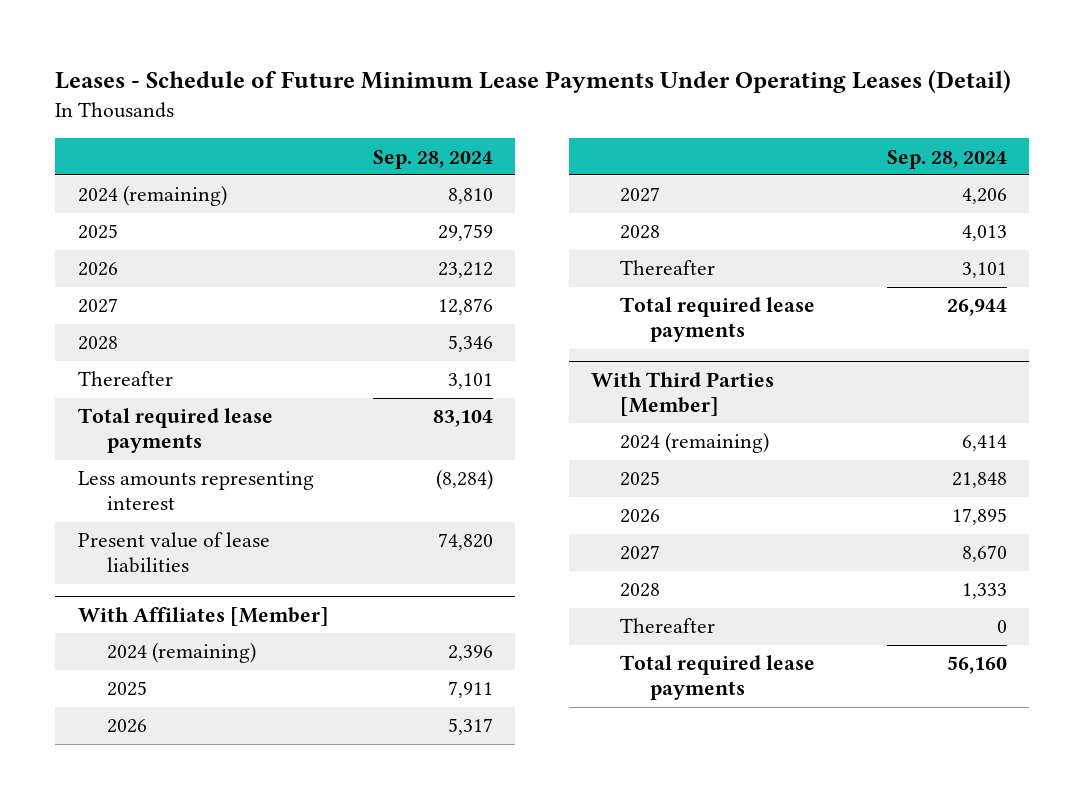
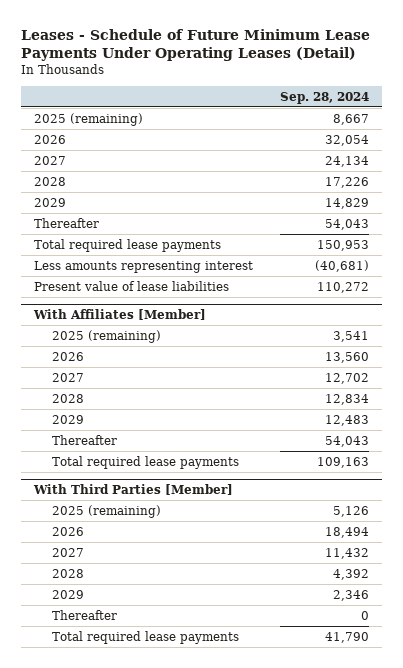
[77,224,118,240] 2025 -> none
[77,185,227,207] 2024 (remaining) -> [34,112,144,126] 2025 (remaining)
[448,188,494,205] 8,810 -> [332,113,369,125] 8,667
[438,262,494,279] 23,212 -> [324,134,369,146] 32,054
[438,298,494,316] 12,876 -> [324,155,369,167] 24,134
[448,335,494,353] 5,346 -> [324,176,369,188] 17,226
none -> [34,197,67,207] 2029
[448,373,494,390] 3,101 -> [324,218,369,230] 54,043
[433,410,494,428] 83,104 -> [316,239,369,251] 150,953
[436,469,494,491] (8,284) -> [314,259,369,272] (40,681)
[438,533,494,551] 74,820 -> [316,281,369,293] 110,272
[106,681,147,697] 2025 -> none
[106,642,256,664] 2024 (remaining) -> [52,329,162,343] 2025 (remaining)
[448,645,494,662] 2,396 -> [332,330,369,342] 3,541
[448,718,494,736] 5,317 -> [324,351,369,363] 13,560
[961,188,1007,205] 4,206 -> [324,372,369,384] 12,702
[961,225,1007,242] 4,013 -> [324,393,369,405] 12,834
none -> [52,414,85,424] 2029
[961,262,1007,279] 3,101 -> [324,435,369,447] 54,043
[946,299,1007,317] 26,944 -> [316,456,369,468] 109,163
[620,471,661,487] 2025 -> none
[620,432,770,454] 2024 (remaining) -> [52,504,162,518] 2025 (remaining)
[961,435,1007,452] 6,414 -> [332,505,369,517] 5,126
[951,508,1007,526] 17,895 -> [324,526,369,538] 18,494
[961,545,1007,563] 8,670 -> [324,547,369,559] 11,432
[961,583,1007,600] 1,333 -> [332,568,369,580] 4,392
none -> [52,589,85,599] 2029
[946,656,1007,675] 56,160 -> [324,631,369,643] 41,790

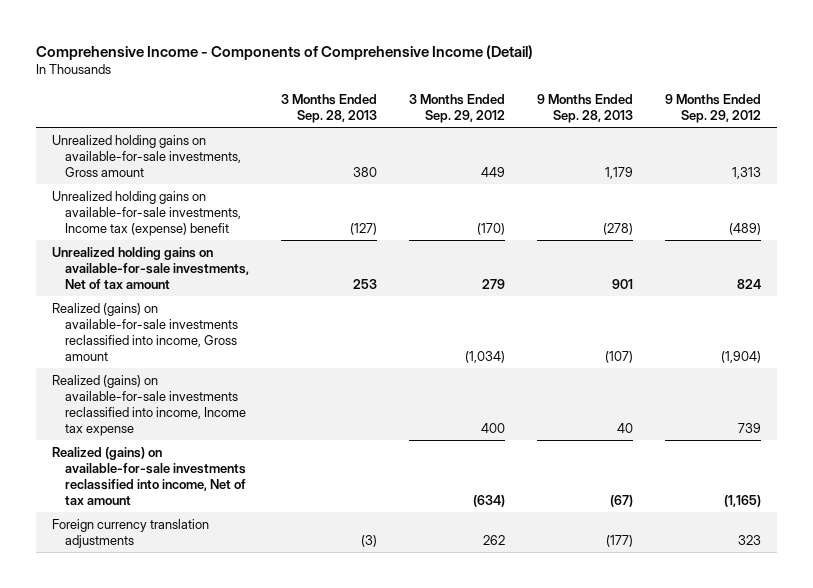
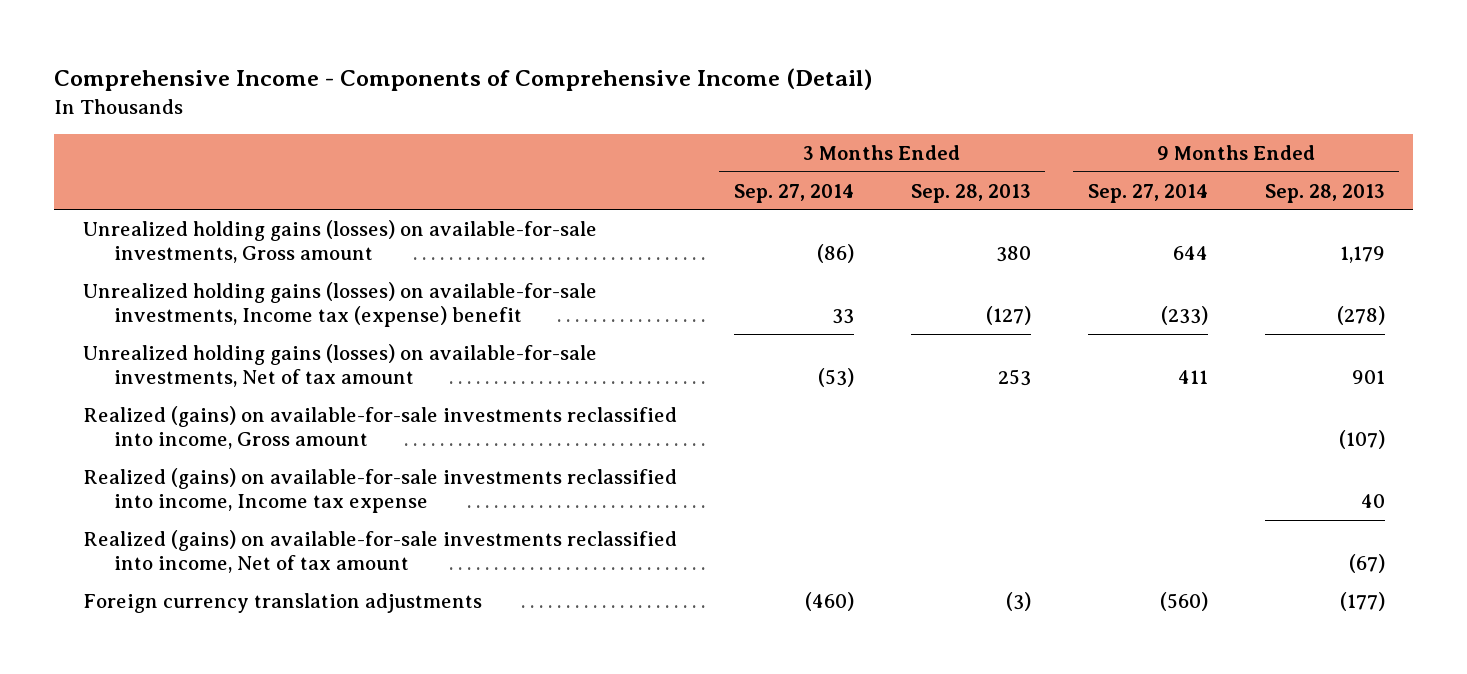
[408,94,505,124] 3 Months Ended Sep. 29, 2012 -> none
[664,94,761,124] 9 Months Ended Sep. 29, 2012 -> none
none -> [733,183,854,203] Sep. 27, 2014
none -> [1087,183,1208,203] Sep. 27, 2014
[52,134,241,177] Unrealized holding gains on available-for-sale investments, Gross amount -> [82,219,597,264] Unrealized holding gains (losses) on available-for-sale investments, Gross amount
[52,190,241,236] Unrealized holding gains on available-for-sale investments, Income tax (expense) benefit -> [82,281,597,328] Unrealized holding gains (losses) on available-for-sale investments, Income tax (expense) benefit
[52,246,249,289] Unrealized holding gains on available-for-sale investments, Net of tax amount -> [82,343,597,388] Unrealized holding gains (losses) on available-for-sale investments, Net of tax amount

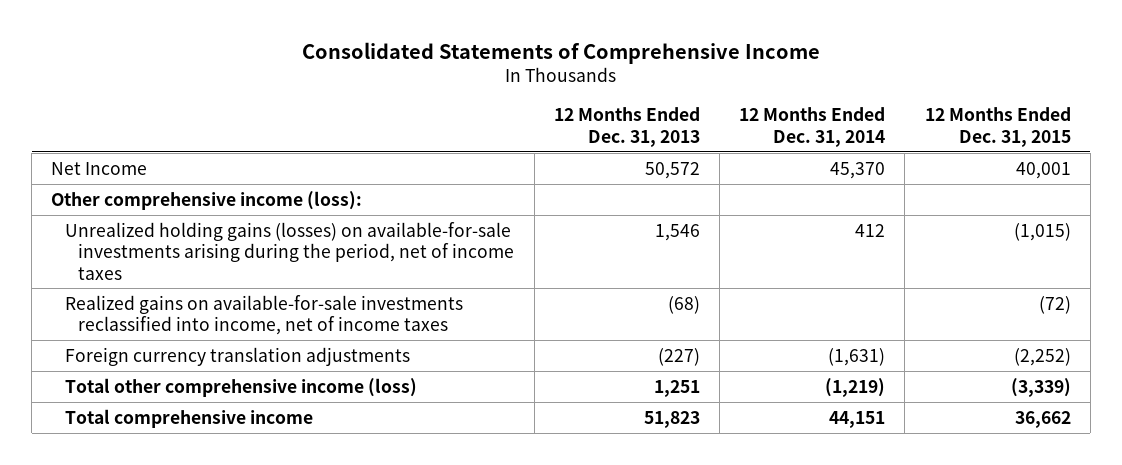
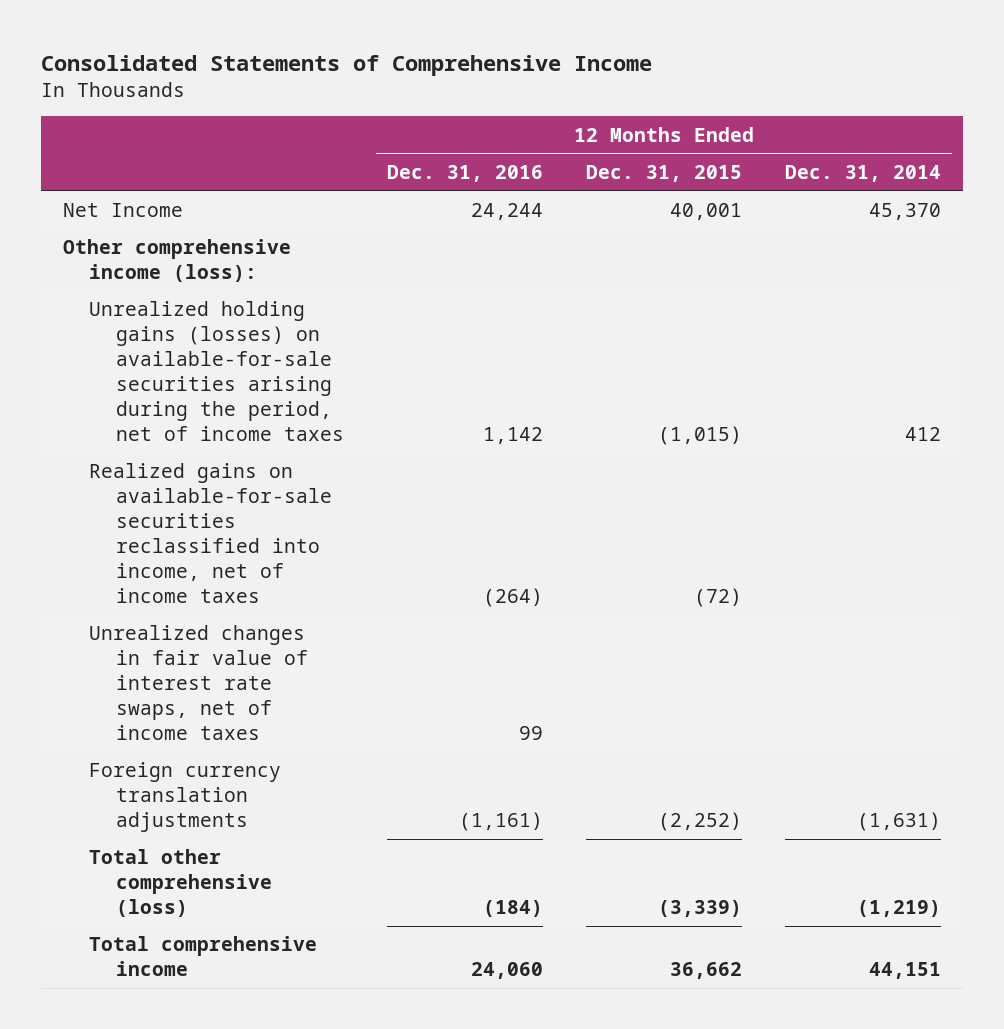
[553,107,700,147] 12 Months Ended Dec. 31, 2013 -> none
none -> [387,165,544,183] Dec. 31, 2016
[64,221,515,280] Unrealized holding gains (losses) on available-for-sale investments arising during the period, net of income taxes -> [89,301,344,442] Unrealized holding gains (losses) on available-for-sale securities arising during the period, net of income taxes
[64,294,463,336] Realized gains on available-for-sale investments reclassified into income, net of income taxes -> [89,463,332,604] Realized gains on available-for-sale securities reclassified into income, net of income taxes
none -> [89,625,308,741] Unrealized changes in fair value of interest rate swaps, net of income taxes
[64,377,417,397] Total other comprehensive income (loss) -> [89,849,272,918] Total other comprehensive (loss)

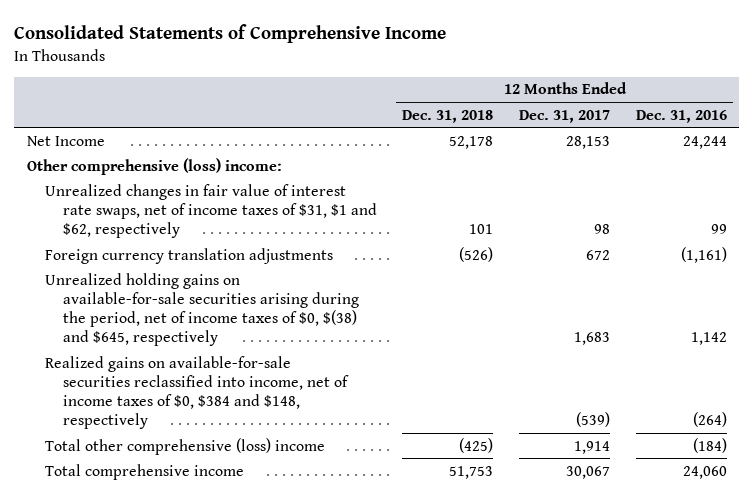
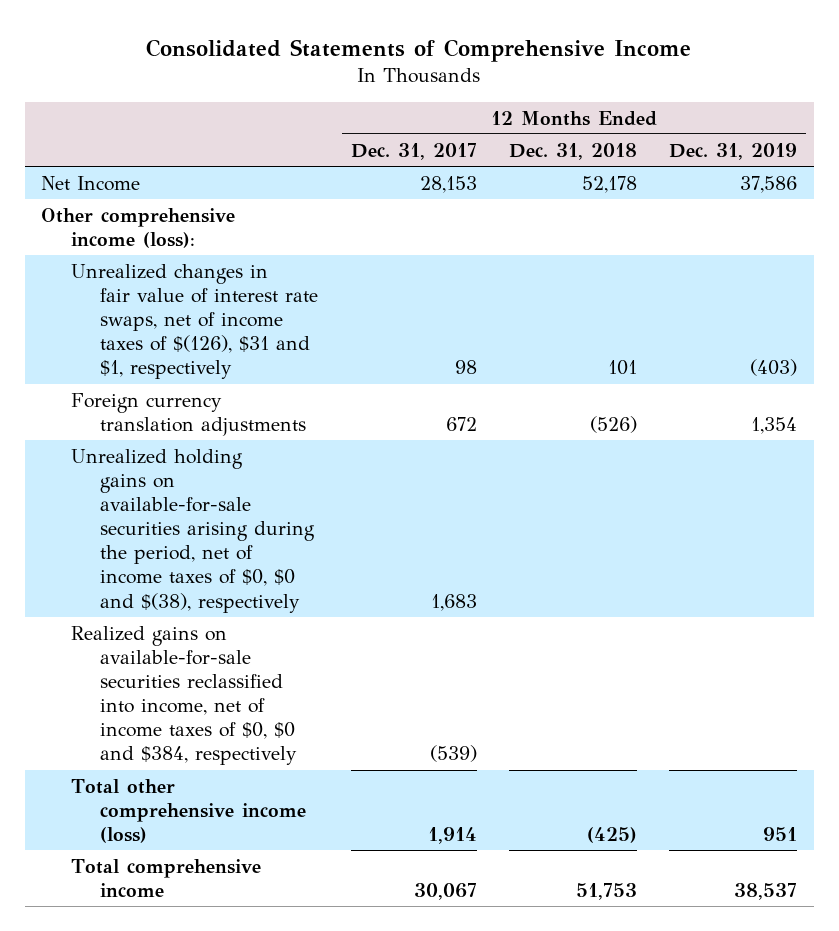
[635,109,727,123] Dec. 31, 2016 -> none
none -> [669,142,798,160] Dec. 31, 2019
[27,157,283,175] Other comprehensive (loss) income: -> [41,207,236,248] Other comprehensive income (loss):
[45,183,377,238] Unrealized changes in fair value of interest rate swaps, net of income taxes of $31, $1 and $62, respectively -> [70,263,319,380] Unrealized changes in fair value of interest rate swaps, net of income taxes of $(126), $31 and $1, respectively
[45,272,359,347] Unrealized holding gains on available-for-sale securities arising during the period, net of income taxes of $0, $(38) and $645, respectively -> [70,448,316,613] Unrealized holding gains on available-for-sale securities arising during the period, net of income taxes of $0, $0 and $(38), respectively
[45,355,349,430] Realized gains on available-for-sale securities reclassified into income, net of income taxes of $0, $384 and $148, respectively -> [70,625,298,766] Realized gains on available-for-sale securities reclassified into income, net of income taxes of $0, $0 and $384, respectively
[45,437,326,455] Total other comprehensive (loss) income -> [70,778,307,844] Total other comprehensive income (loss)

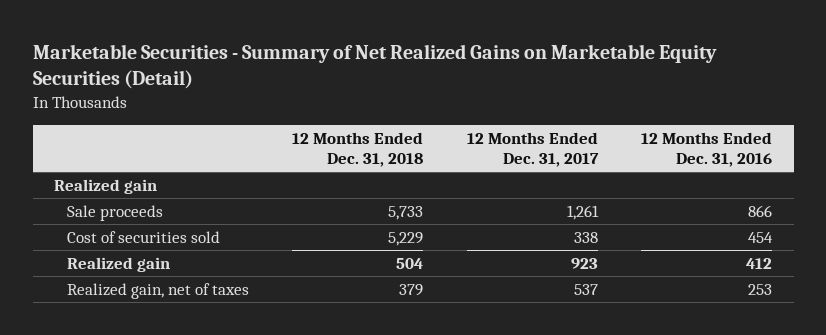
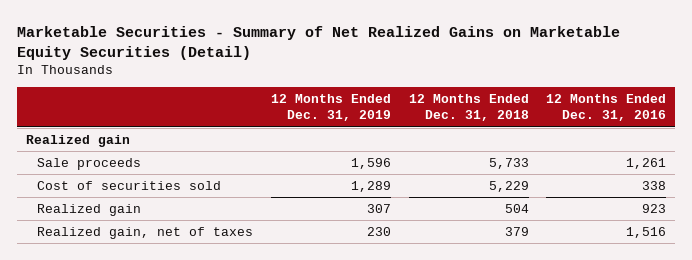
[466,131,599,168] 12 Months Ended Dec. 31, 2017 -> none
none -> [271,94,392,122] 12 Months Ended Dec. 31, 2019
[747,204,772,217] 866 -> [626,157,667,169] 1,261
[747,231,773,243] 454 -> [642,180,667,190] 338
[745,257,772,269] 412 -> [642,203,667,213] 923
[747,283,772,295] 253 -> [626,226,667,238] 1,516

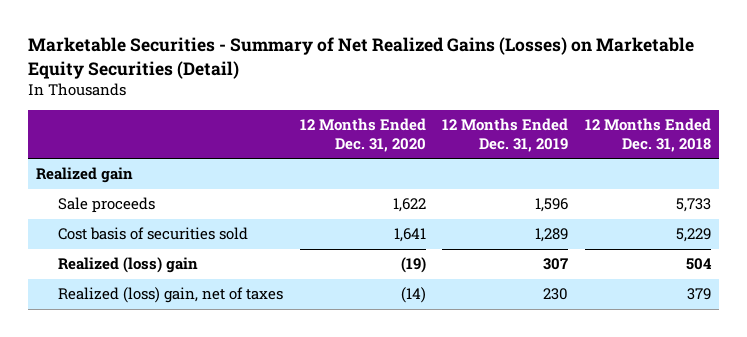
[17,26,621,61] Marketable Securities - Summary of Net Realized Gains on Marketable Equity Securities (Detail) -> [27,37,694,79] Marketable Securities - Summary of Net Realized Gains (Losses) on Marketable Equity Securities (Detail)
[546,94,667,122] 12 Months Ended Dec. 31, 2016 -> none
none -> [299,118,426,152] 12 Months Ended Dec. 31, 2020
[37,180,222,190] Cost of securities sold -> [58,227,249,241] Cost basis of securities sold
[37,203,142,216] Realized gain -> [58,257,199,274] Realized (loss) gain
[37,226,254,239] Realized gain, net of taxes -> [58,287,284,304] Realized (loss) gain, net of taxes

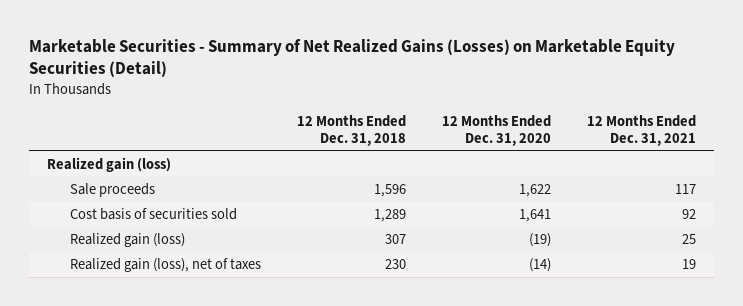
[442,118,569,152] 12 Months Ended Dec. 31, 2019 -> none
none -> [587,114,697,146] 12 Months Ended Dec. 31, 2021
[36,167,134,184] Realized gain -> [47,157,172,173] Realized gain (loss)
[675,198,711,213] 5,733 -> [373,184,406,198] 1,596
[675,228,711,243] 5,229 -> [373,209,406,223] 1,289
[58,257,199,274] Realized (loss) gain -> [69,233,185,248] Realized gain (loss)
[685,258,712,271] 504 -> [384,234,406,245] 307
[58,287,284,304] Realized (loss) gain, net of taxes -> [69,258,261,273] Realized gain (loss), net of taxes
[686,288,711,301] 379 -> [384,259,406,270] 230

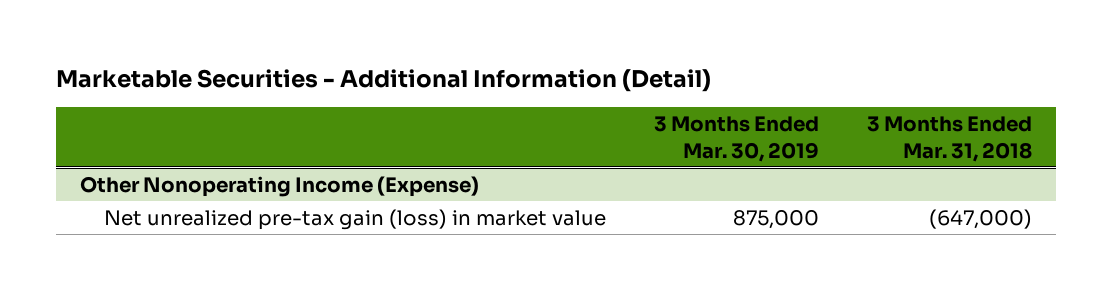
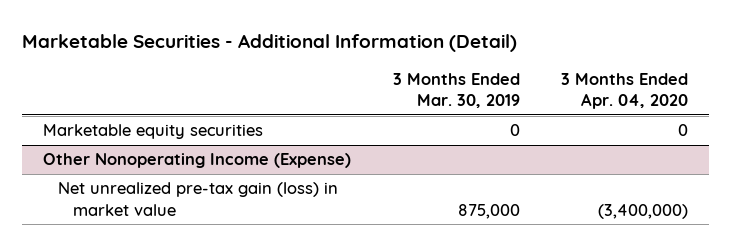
[866,116,1032,162] 3 Months Ended Mar. 31, 2018 -> none
none -> [561,72,689,110] 3 Months Ended Apr. 04, 2020
none -> [42,124,263,140] Marketable equity securities

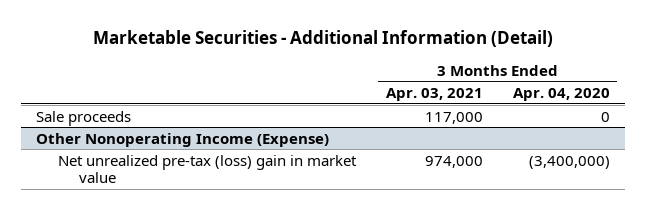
[392,72,520,109] 3 Months Ended Mar. 30, 2019 -> none
none -> [385,88,483,102] Apr. 03, 2021
[42,124,263,140] Marketable equity securities -> none
none -> [36,110,132,126] Sale proceeds
[57,182,338,216] Net unrealized pre-tax gain (loss) in market value -> [57,154,357,184] Net unrealized pre-tax (loss) gain in market value

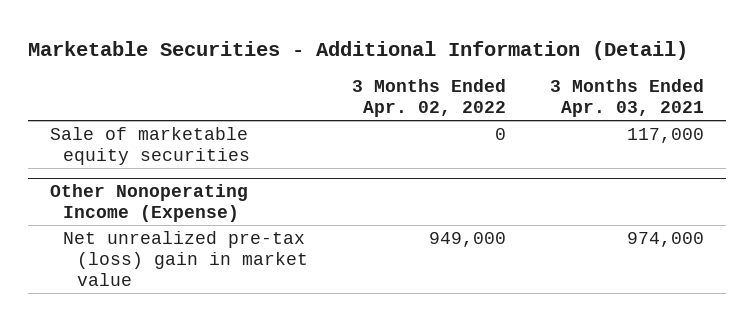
[512,88,610,102] Apr. 04, 2020 -> none
none -> [352,79,507,118] 3 Months Ended Apr. 02, 2022
[36,110,132,126] Sale proceeds -> [50,126,251,165] Sale of marketable equity securities

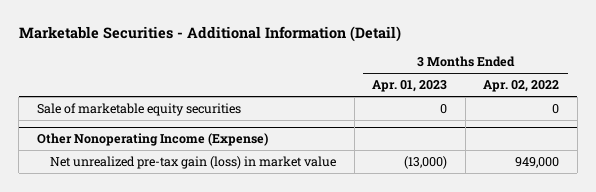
[550,79,705,118] 3 Months Ended Apr. 03, 2021 -> none
none -> [372,80,448,93] Apr. 01, 2023
[63,230,308,287] Net unrealized pre-tax (loss) gain in market value -> [50,155,337,169] Net unrealized pre-tax gain (loss) in market value

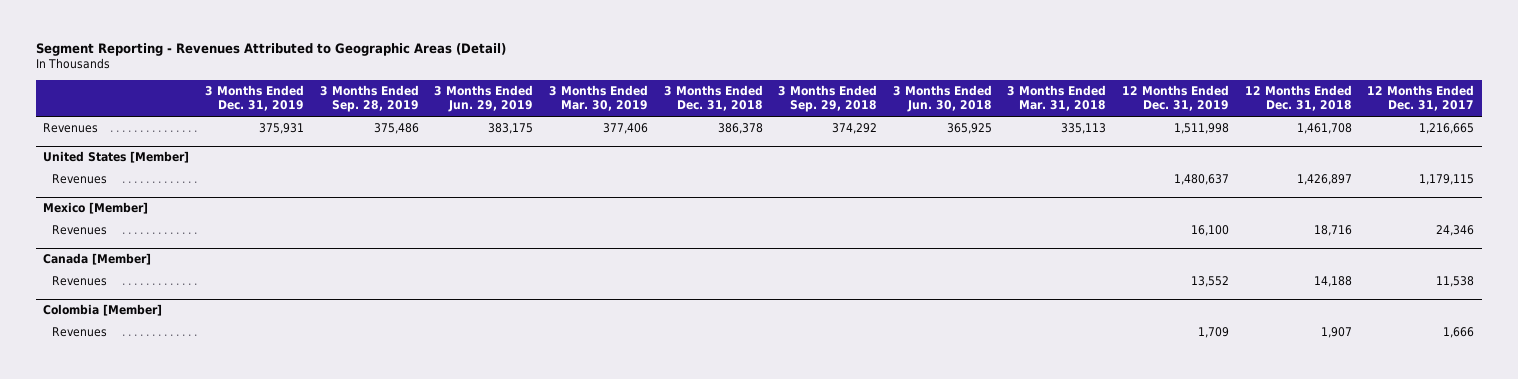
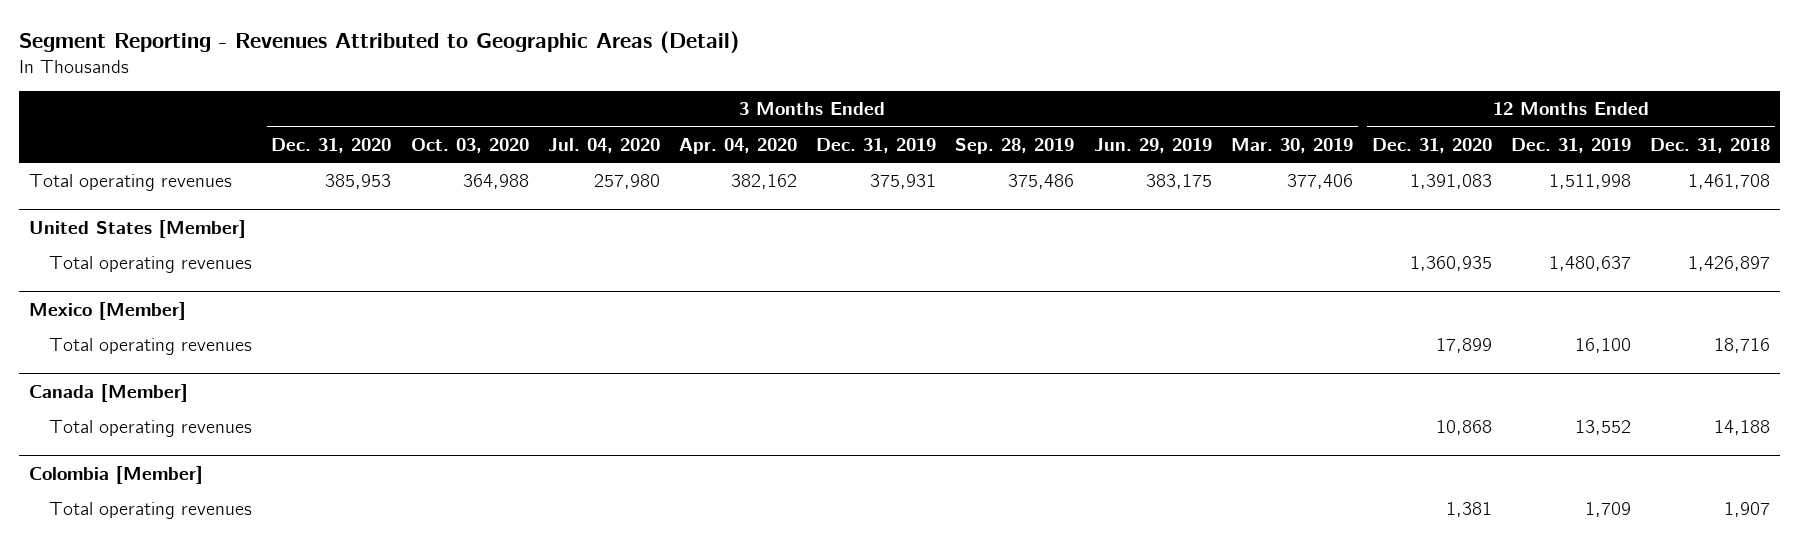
[663,84,763,112] 3 Months Ended Dec. 31, 2018 -> none
[778,84,878,113] 3 Months Ended Sep. 29, 2018 -> none
[892,84,992,113] 3 Months Ended Jun. 30, 2018 -> none
[1007,84,1107,112] 3 Months Ended Mar. 31, 2018 -> none
[1367,84,1475,112] 12 Months Ended Dec. 31, 2017 -> none
none -> [271,137,392,153] Dec. 31, 2020
none -> [410,137,529,153] Oct. 03, 2020
none -> [547,137,660,153] Jul. 04, 2020
none -> [679,137,798,154] Apr. 04, 2020
none -> [1371,137,1492,153] Dec. 31, 2020
[43,123,99,134] Revenues -> [28,174,232,192] Total operating revenues
[51,174,107,185] Revenues -> [49,256,253,274] Total operating revenues
[51,225,107,236] Revenues -> [49,338,253,356] Total operating revenues
[51,276,107,287] Revenues -> [49,420,253,438] Total operating revenues
[51,327,107,338] Revenues -> [49,502,253,520] Total operating revenues

